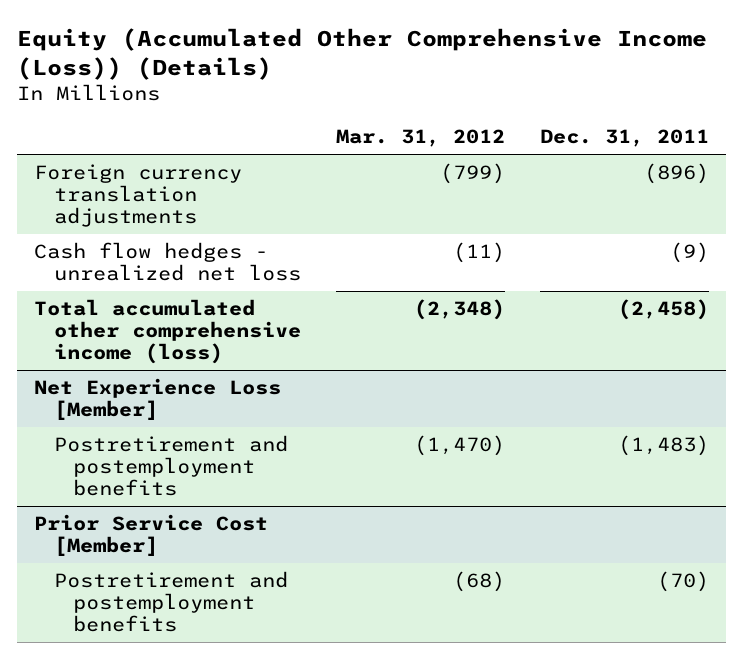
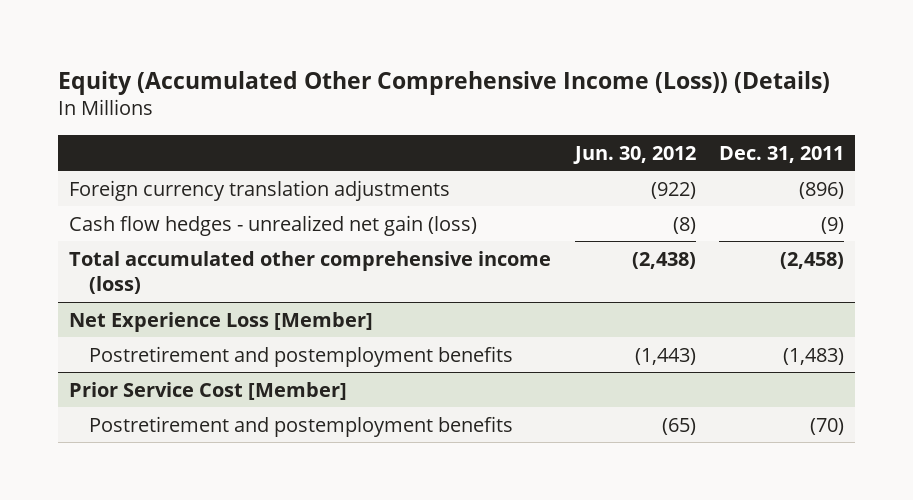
[335,129,505,148] Mar. 31, 2012 -> none
none -> [572,145,696,164] Jun. 30, 2012
[34,242,301,281] Cash flow hedges - unrealized net loss -> [69,214,478,236] Cash flow hedges - unrealized net gain (loss)

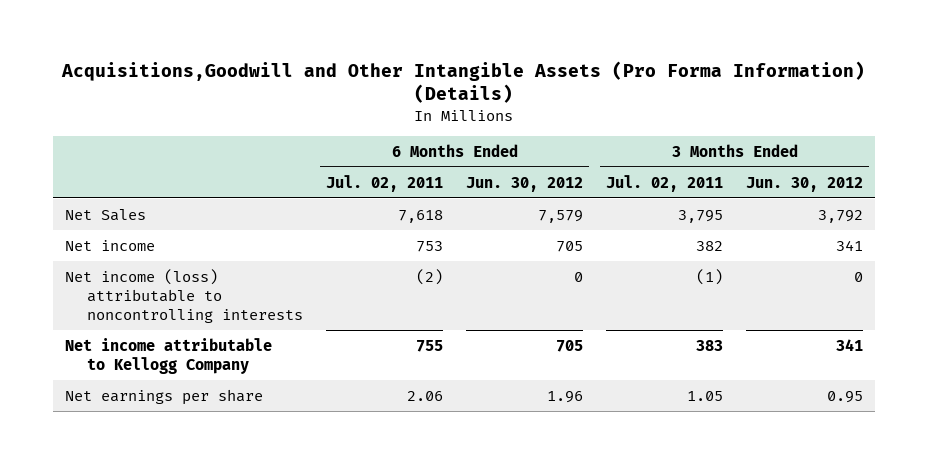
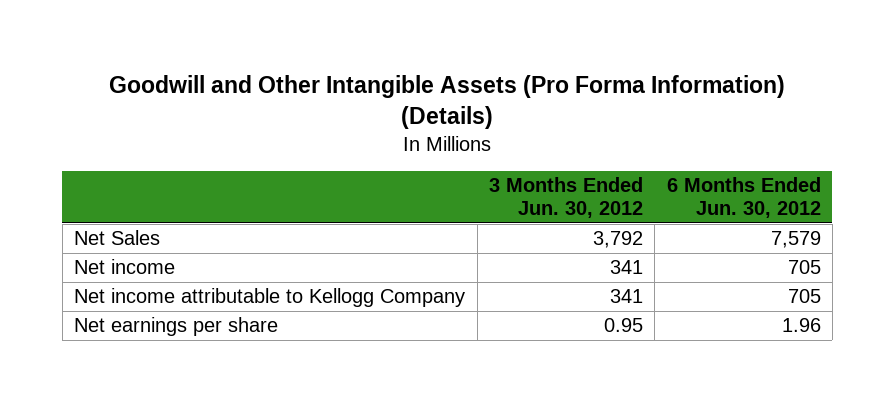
[60,60,865,104] Acquisitions,Goodwill and Other Intangible Assets (Pro Forma Information) (Details) -> [109,75,786,129] Goodwill and Other Intangible Assets (Pro Forma Information) (Details)
[326,174,444,192] Jul. 02, 2011 -> none
[606,174,724,192] Jul. 02, 2011 -> none
[64,268,304,323] Net income (loss) attributable to noncontrolling interests -> none

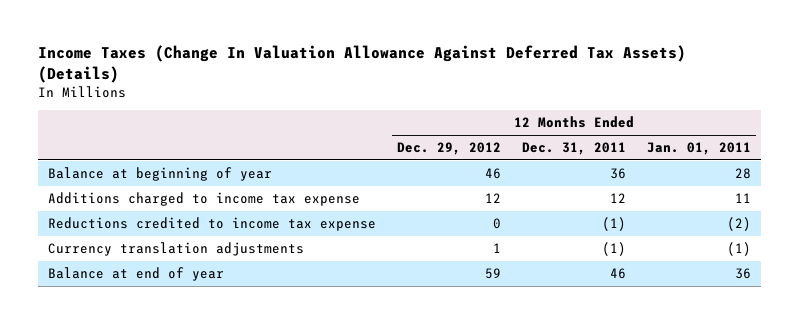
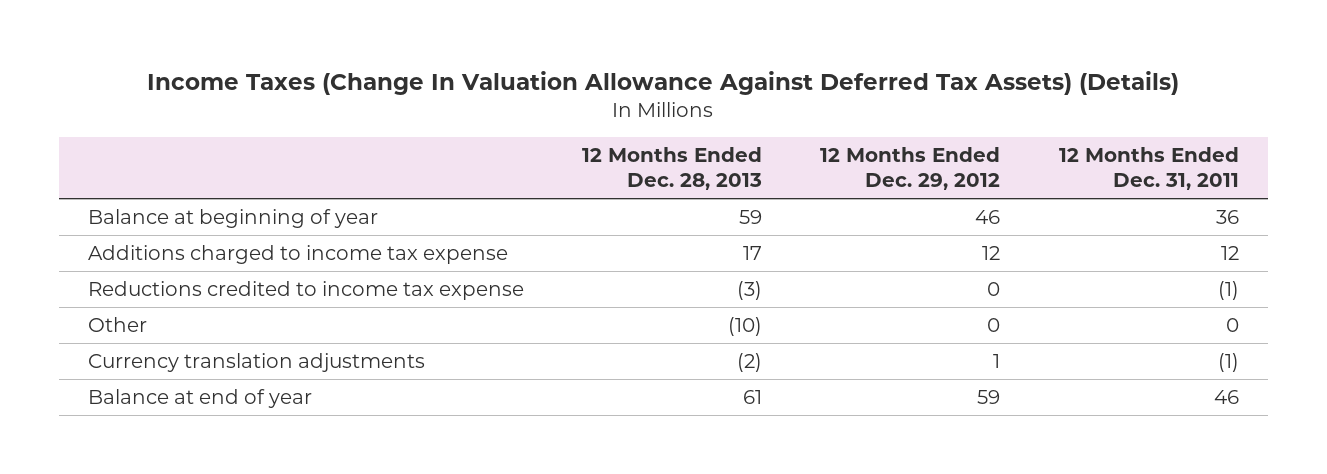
[646,142,751,156] Jan. 01, 2011 -> none
none -> [582,146,763,191] 12 Months Ended Dec. 28, 2013
none -> [88,316,148,332] Other

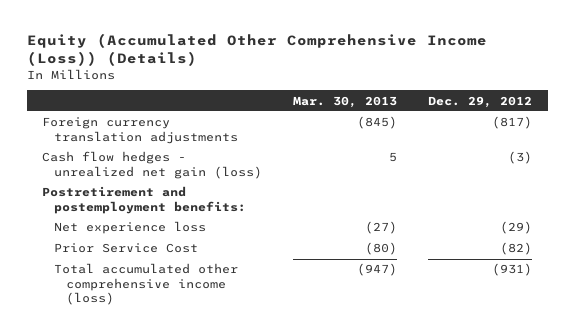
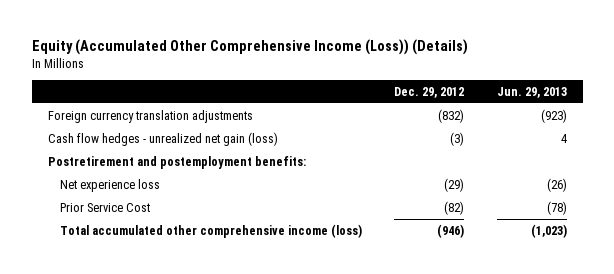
[293,95,398,108] Mar. 30, 2013 -> none
none -> [496,86,567,98] Jun. 29, 2013
[492,116,533,130] (817) -> [438,108,465,123] (832)
[492,263,533,277] (931) -> [437,223,465,238] (946)

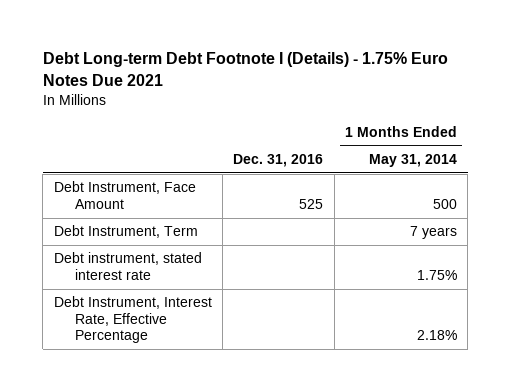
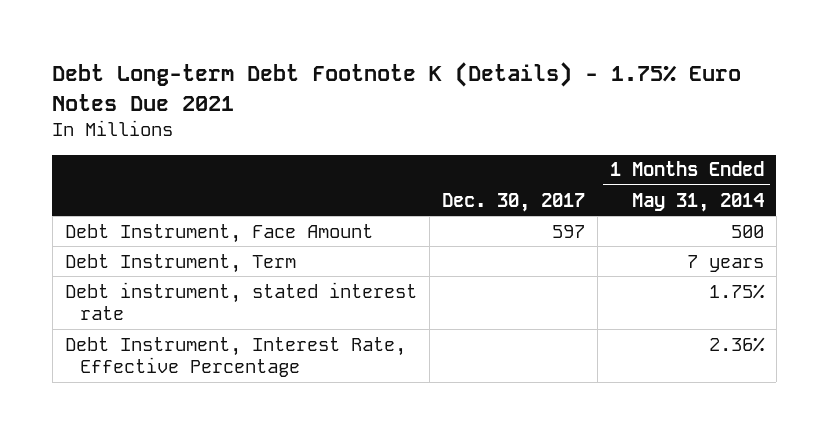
[42,52,448,86] Debt Long-term Debt Footnote I (Details) - 1.75% Euro Notes Due 2021 -> [52,62,742,111] Debt Long-term Debt Footnote K (Details) - 1.75% Euro Notes Due 2021
[233,154,324,168] Dec. 31, 2016 -> none
none -> [441,192,585,212] Dec. 30, 2017
[416,330,457,341] 2.18% -> [708,336,765,352] 2.36%

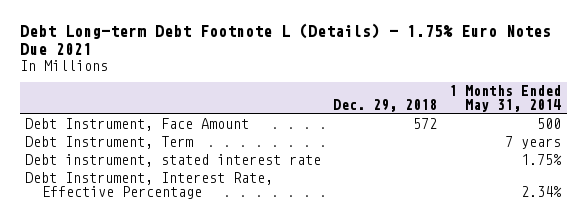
[52,62,742,111] Debt Long-term Debt Footnote K (Details) - 1.75% Euro Notes Due 2021 -> [19,23,551,56] Debt Long-term Debt Footnote L (Details) - 1.75% Euro Notes Due 2021
[441,192,585,212] Dec. 30, 2017 -> none
none -> [333,98,438,112] Dec. 29, 2018
[708,336,765,352] 2.36% -> [521,185,563,197] 2.34%

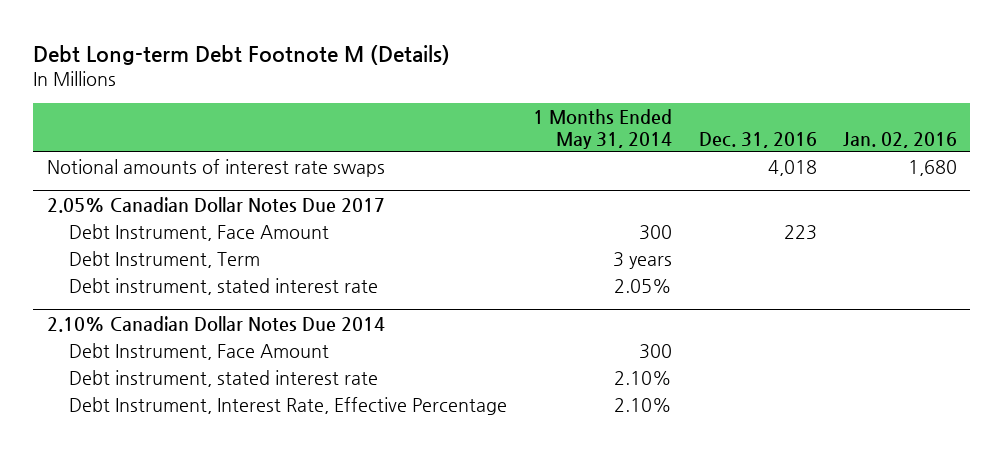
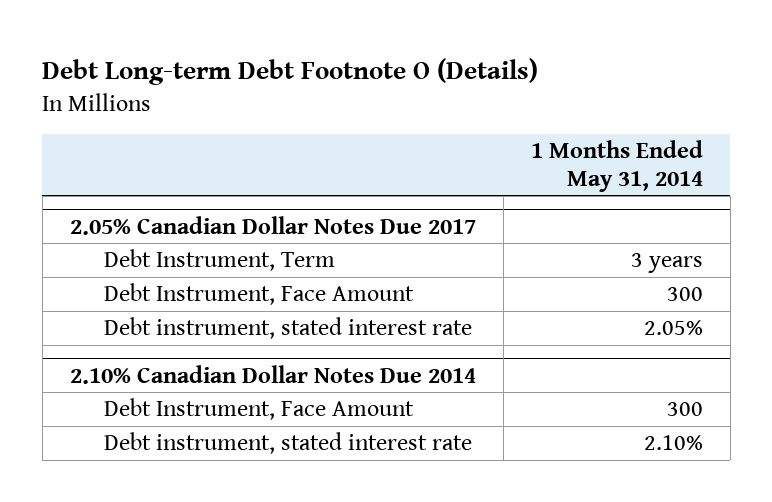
[33,45,451,66] Debt Long-term Debt Footnote M (Details) -> [42,57,539,85] Debt Long-term Debt Footnote O (Details)
[698,131,817,148] Dec. 31, 2016 -> none
[842,131,957,148] Jan. 02, 2016 -> none
[46,158,385,177] Notional amounts of interest rate swaps -> none
[69,223,330,241] Debt Instrument, Face Amount -> [103,283,414,306] Debt Instrument, Face Amount
[69,396,508,415] Debt Instrument, Interest Rate, Effective Percentage -> none

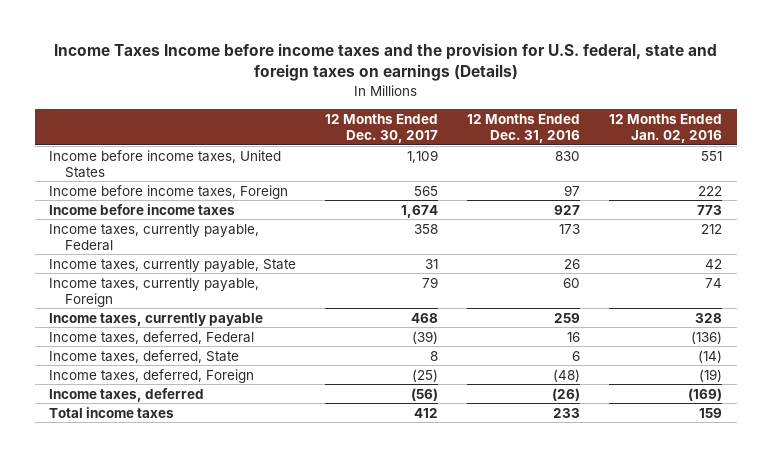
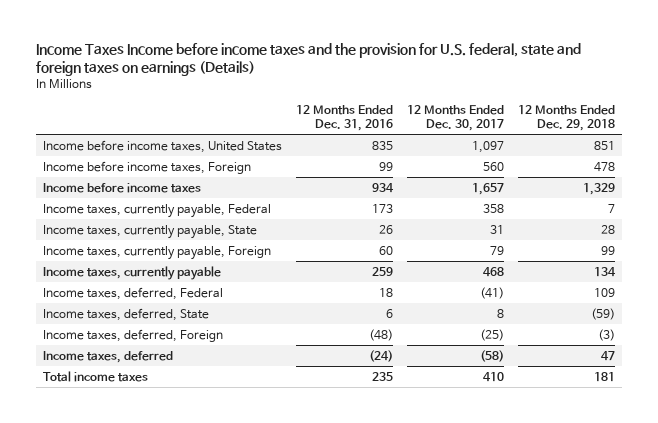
[609,113,723,144] 12 Months Ended Jan. 02, 2016 -> none
none -> [518,105,616,131] 12 Months Ended Dec. 29, 2018
[407,149,439,163] 1,109 -> [472,140,505,153] 1,097
[555,150,581,161] 830 -> [372,140,394,150] 835
[414,185,439,196] 565 -> [483,161,505,171] 560
[564,184,581,196] 97 -> [379,161,394,171] 99
[401,204,439,218] 1,674 -> [472,182,505,195] 1,657
[554,204,581,215] 927 -> [372,182,395,193] 934
[412,330,439,344] (39) -> [480,286,505,299] (41)
[567,331,581,342] 16 -> [379,287,394,297] 18
[411,387,439,401] (56) -> [480,349,505,362] (58)
[552,387,581,401] (26) -> [369,349,394,362] (24)
[414,407,439,418] 412 -> [483,371,505,382] 410
[553,407,581,418] 233 -> [372,371,394,381] 235

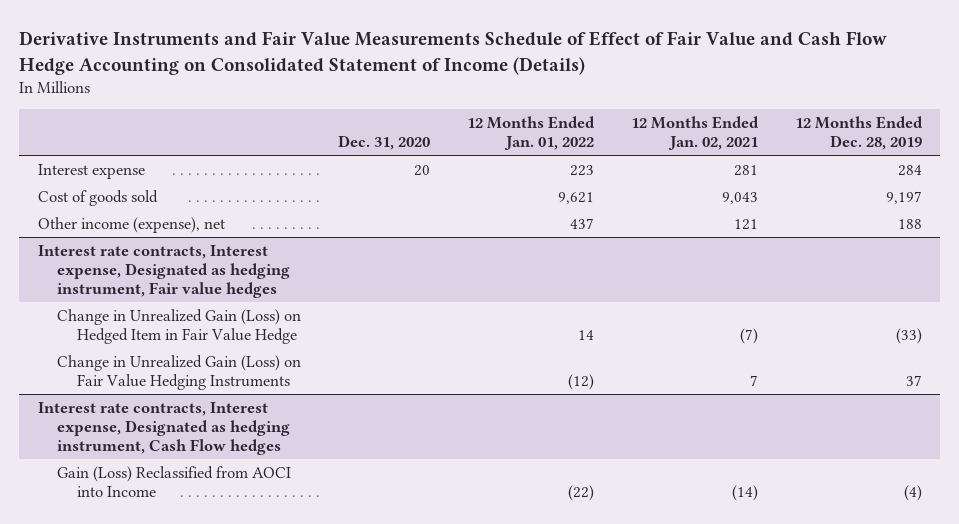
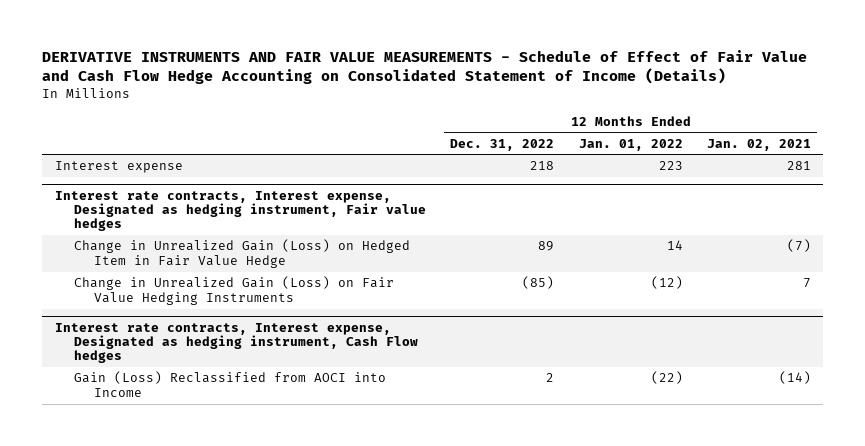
[19,30,888,75] Derivative Instruments and Fair Value Measurements Schedule of Effect of Fair Value and Cash Flow Hedge Accounting on Consolidated Statement of Income (Details) -> [42,49,808,84] DERIVATIVE INSTRUMENTS AND FAIR VALUE MEASUREMENTS - Schedule of Effect of Fair Value and Cash Flow Hedge Accounting on Consolidated Statement of Income (Details)
[338,135,431,151] Dec. 31, 2020 -> none
[794,115,923,151] 12 Months Ended Dec. 28, 2019 -> none
none -> [450,138,555,151] Dec. 31, 2022
[37,189,158,206] Cost of goods sold -> none
[37,216,225,233] Other income (expense), net -> none

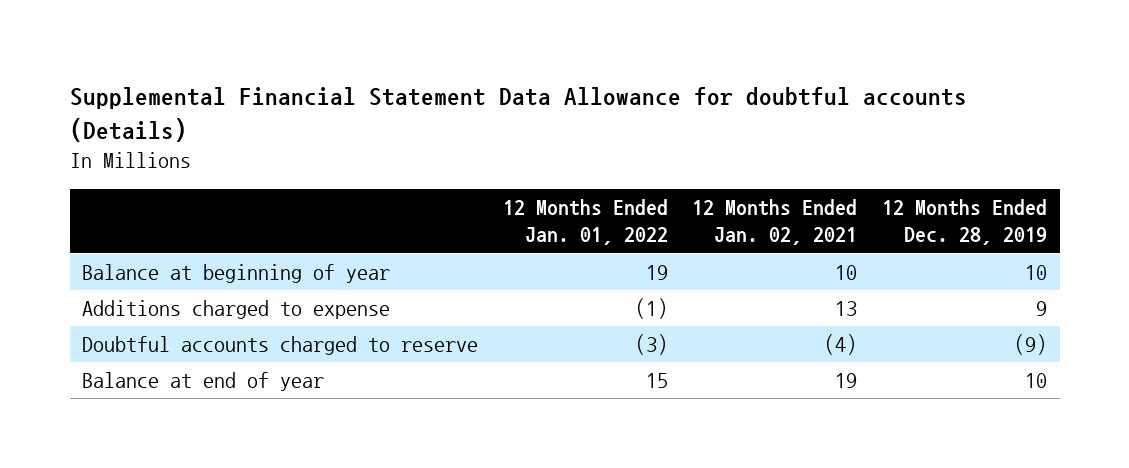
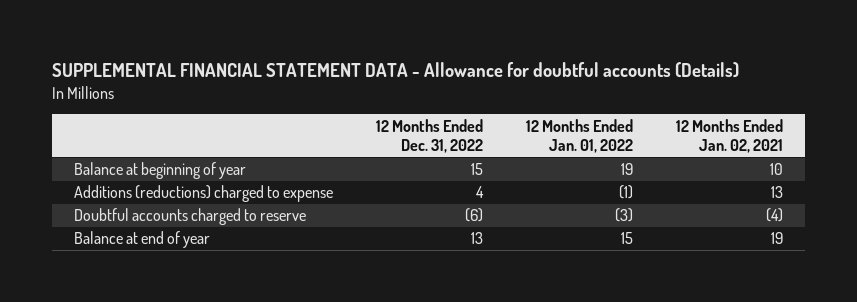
[69,86,967,142] Supplemental Financial Statement Data Allowance for doubtful accounts (Details) -> [52,62,740,79] SUPPLEMENTAL FINANCIAL STATEMENT DATA - Allowance for doubtful accounts (Details)
[882,199,1048,246] 12 Months Ended Dec. 28, 2019 -> none
none -> [376,118,484,153] 12 Months Ended Dec. 31, 2022
[81,300,390,320] Additions charged to expense -> [73,185,333,203] Additions (reductions) charged to expense

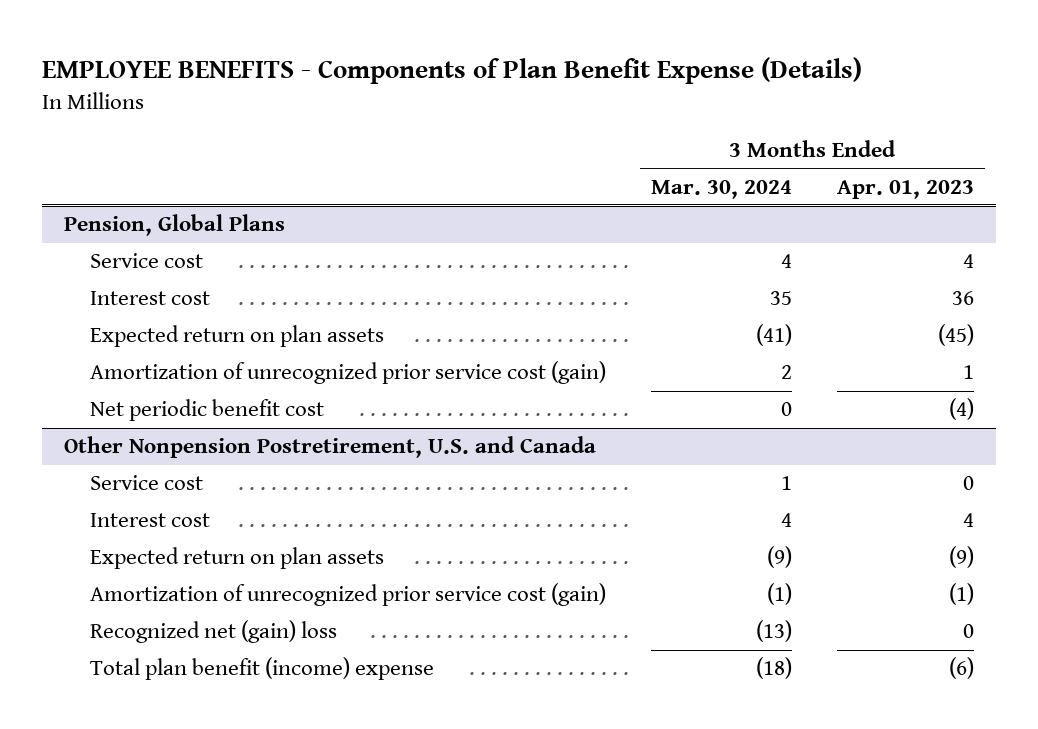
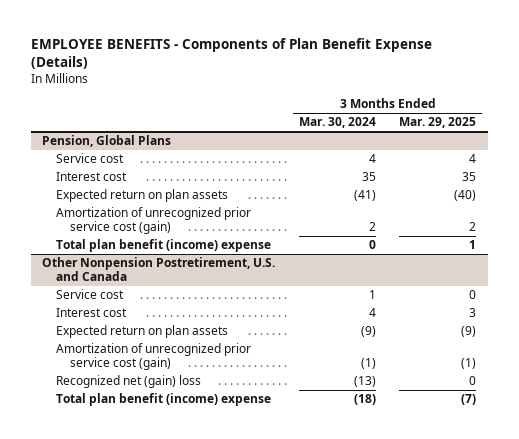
[836,179,974,199] Apr. 01, 2023 -> none
none -> [399,117,477,129] Mar. 29, 2025
[90,399,325,422] Net periodic benefit cost -> none
none -> [56,239,272,253] Total plan benefit (income) expense

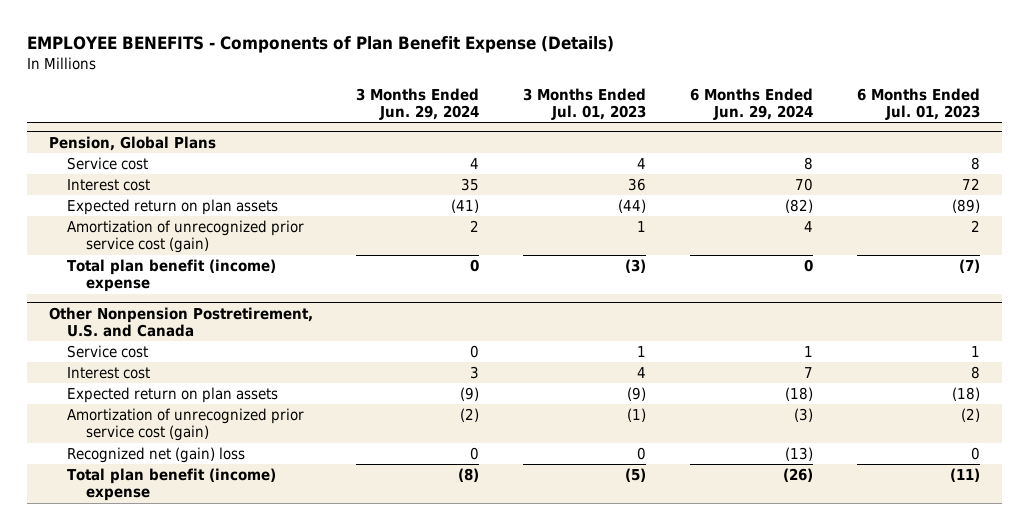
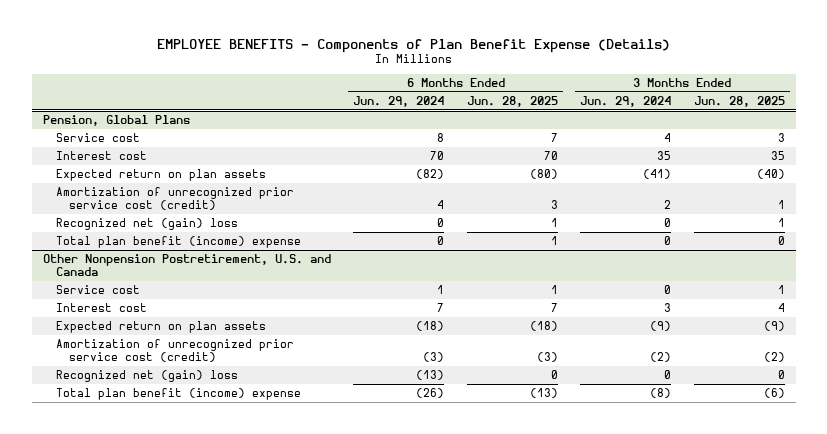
[523,87,647,120] 3 Months Ended Jul. 01, 2023 -> none
[856,87,980,120] 6 Months Ended Jul. 01, 2023 -> none
none -> [466,95,558,107] Jun. 28, 2025
none -> [693,95,785,107] Jun. 28, 2025
[67,220,305,254] Amortization of unrecognized prior service cost (gain) -> [56,187,295,211] Amortization of unrecognized prior service cost (credit)
none -> [56,218,239,231] Recognized net (gain) loss
[67,408,305,442] Amortization of unrecognized prior service cost (gain) -> [56,339,295,363] Amortization of unrecognized prior service cost (credit)

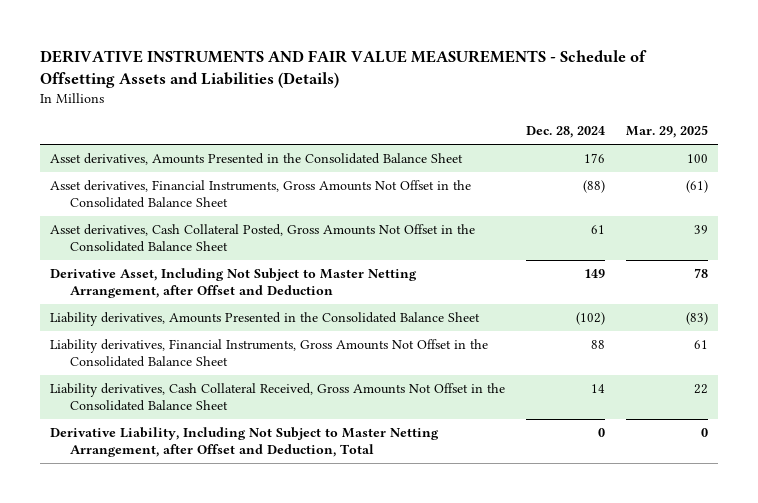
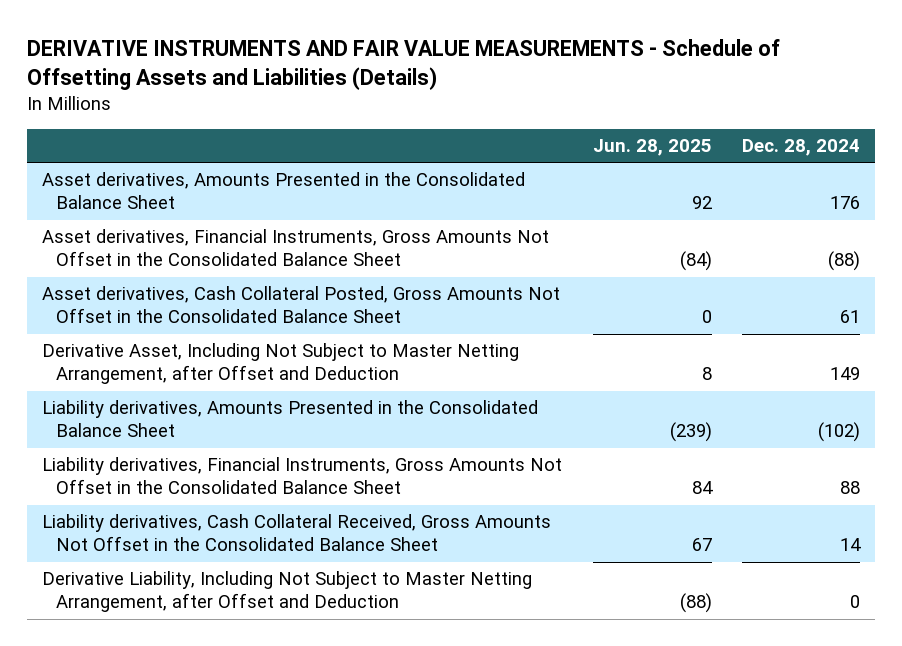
[625,125,708,139] Mar. 29, 2025 -> none
none -> [592,138,712,156] Jun. 28, 2025
[49,427,439,458] Derivative Liability, Including Not Subject to Master Netting Arrangement, after Offset and Deduction, Total -> [42,571,533,613] Derivative Liability, Including Not Subject to Master Netting Arrangement, after Offset and Deduction

